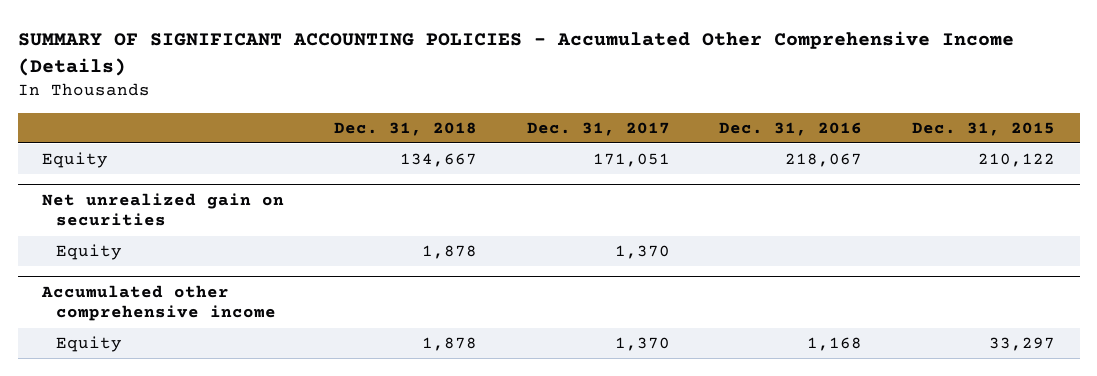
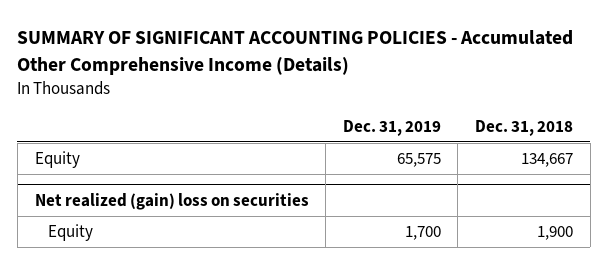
[526,121,670,136] Dec. 31, 2017 -> none
[719,121,863,136] Dec. 31, 2016 -> none
[911,121,1055,136] Dec. 31, 2015 -> none
none -> [342,119,441,136] Dec. 31, 2019
[41,284,276,322] Accumulated other comprehensive income -> none
[55,336,122,353] Equity -> none
[42,192,285,227] Net unrealized gain on securities -> [34,192,309,210] Net realized (gain) loss on securities
[422,245,478,260] 1,878 -> [537,226,574,241] 1,900

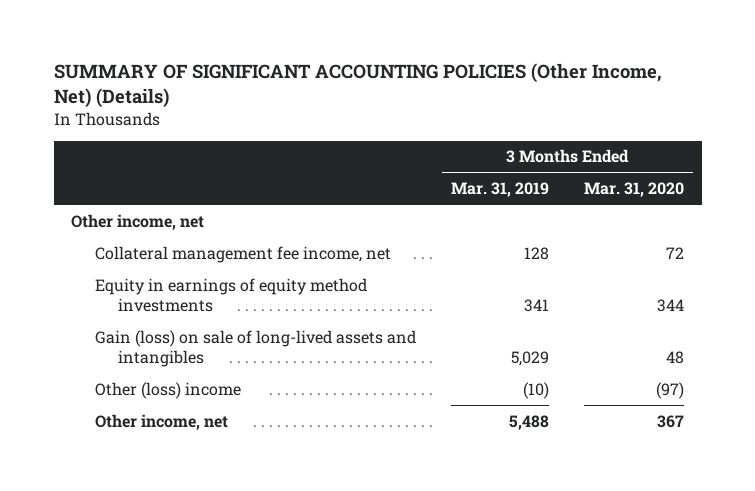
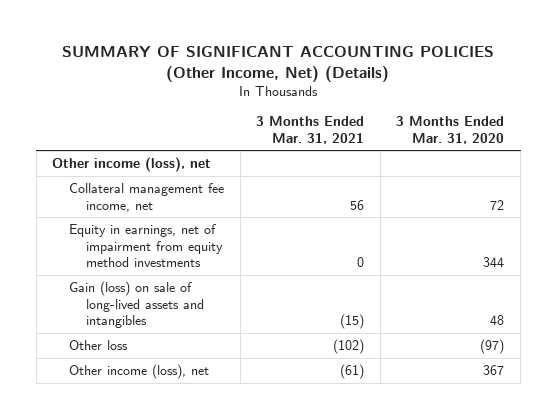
[450,182,549,198] Mar. 31, 2019 -> none
none -> [256,116,365,144] 3 Months Ended Mar. 31, 2021
[71,213,205,230] Other income, net -> [52,157,212,173] Other income (loss), net
[94,277,367,312] Equity in earnings of equity method investments -> [69,224,224,268] Equity in earnings, net of impairment from equity method investments
[94,381,241,399] Other (loss) income -> [69,340,129,351] Other loss
[94,413,228,430] Other income, net -> [69,364,210,380] Other income (loss), net

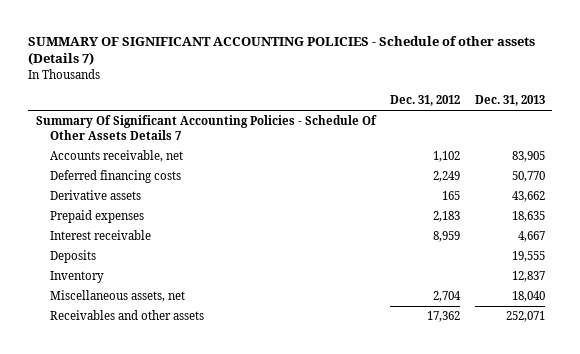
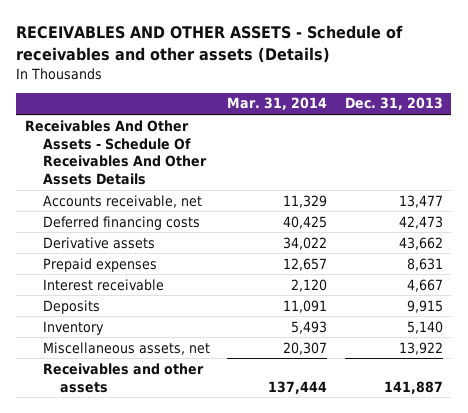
[28,35,536,66] SUMMARY OF SIGNIFICANT ACCOUNTING POLICIES - Schedule of other assets (Details 7) -> [16,24,404,63] RECEIVABLES AND OTHER ASSETS - Schedule of receivables and other assets (Details)
[390,95,461,107] Dec. 31, 2012 -> none
none -> [227,97,328,111] Mar. 31, 2014
[35,115,377,140] Summary Of Significant Accounting Policies - Schedule Of Other Assets Details 7 -> none
none -> [25,119,207,186] Receivables And Other Assets - Schedule Of Receivables And Other Assets Details
[511,151,545,163] 83,905 -> [398,194,443,208] 13,477
[511,171,545,183] 50,770 -> [398,215,443,229] 42,473
[511,211,545,223] 18,635 -> [406,257,443,271] 8,631
[511,251,545,263] 19,555 -> [406,299,443,313] 9,915
[511,271,545,283] 12,837 -> [406,320,443,334] 5,140
[511,291,545,303] 18,040 -> [398,341,443,355] 13,922
[505,311,545,323] 252,071 -> [383,380,443,394] 141,887

